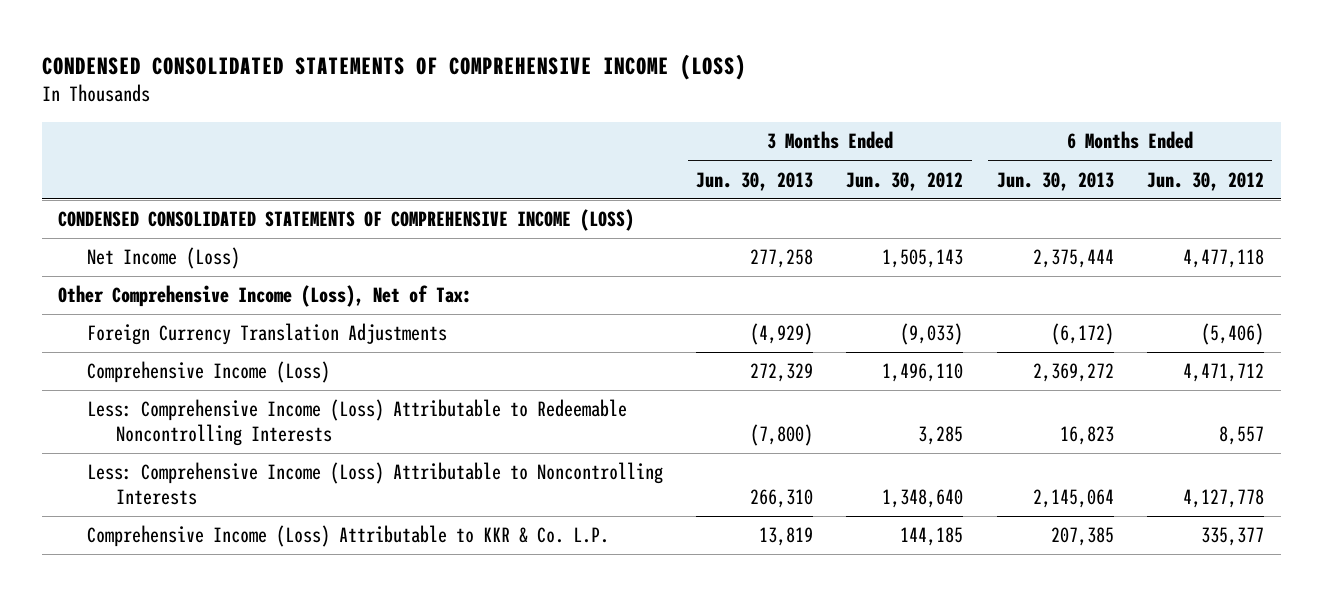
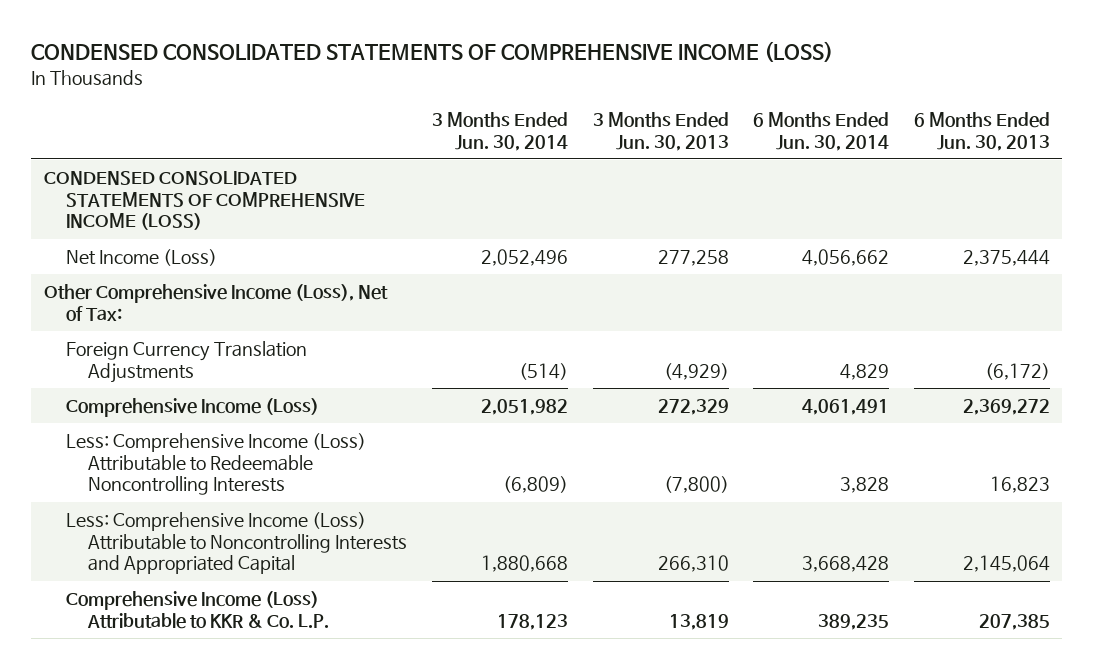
[846,171,964,191] Jun. 30, 2012 -> none
[1146,171,1264,191] Jun. 30, 2012 -> none
none -> [431,111,568,151] 3 Months Ended Jun. 30, 2014
none -> [753,111,890,151] 6 Months Ended Jun. 30, 2014
[86,462,663,505] Less: Comprehensive Income (Loss) Attributable to Noncontrolling Interests -> [65,512,408,575] Less: Comprehensive Income (Loss) Attributable to Noncontrolling Interests and Appropriated Capital

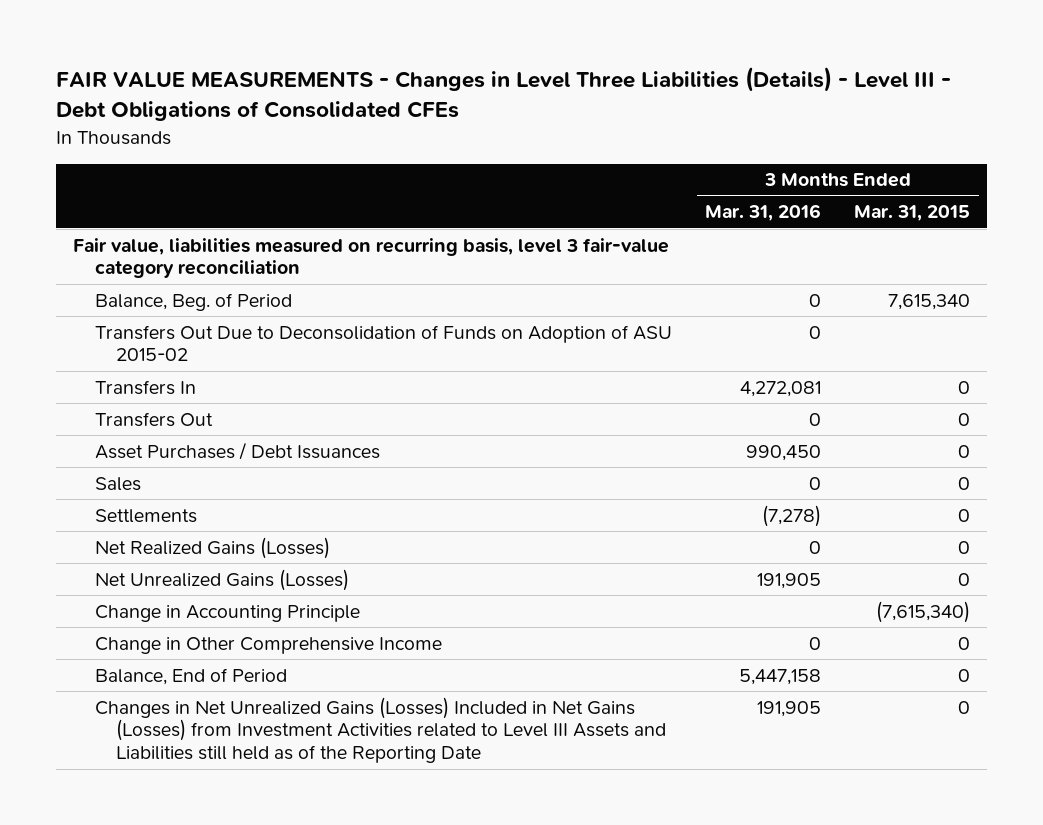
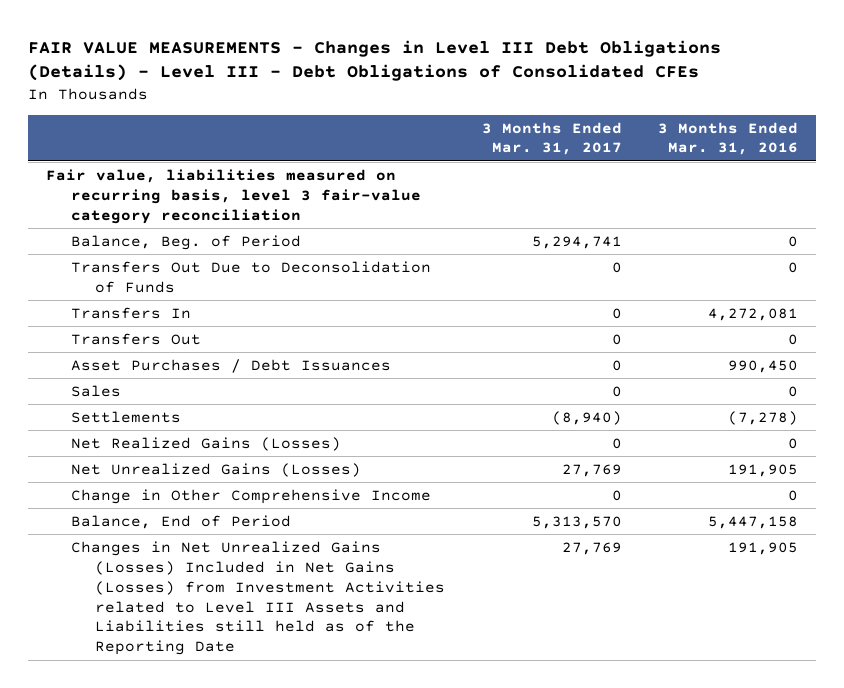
[56,66,952,122] FAIR VALUE MEASUREMENTS - Changes in Level Three Liabilities (Details) - Level III - Debt Obligations of Consolidated CFEs -> [27,39,721,82] FAIR VALUE MEASUREMENTS - Changes in Level III Debt Obligations (Details) - Level III - Debt Obligations of Consolidated CFEs
[854,205,971,222] Mar. 31, 2015 -> none
none -> [481,121,622,156] 3 Months Ended Mar. 31, 2017
[94,324,672,362] Transfers Out Due to Deconsolidation of Funds on Adoption of ASU 2015-02 -> [70,260,431,293] Transfers Out Due to Deconsolidation of Funds
[94,604,360,622] Change in Accounting Principle -> none

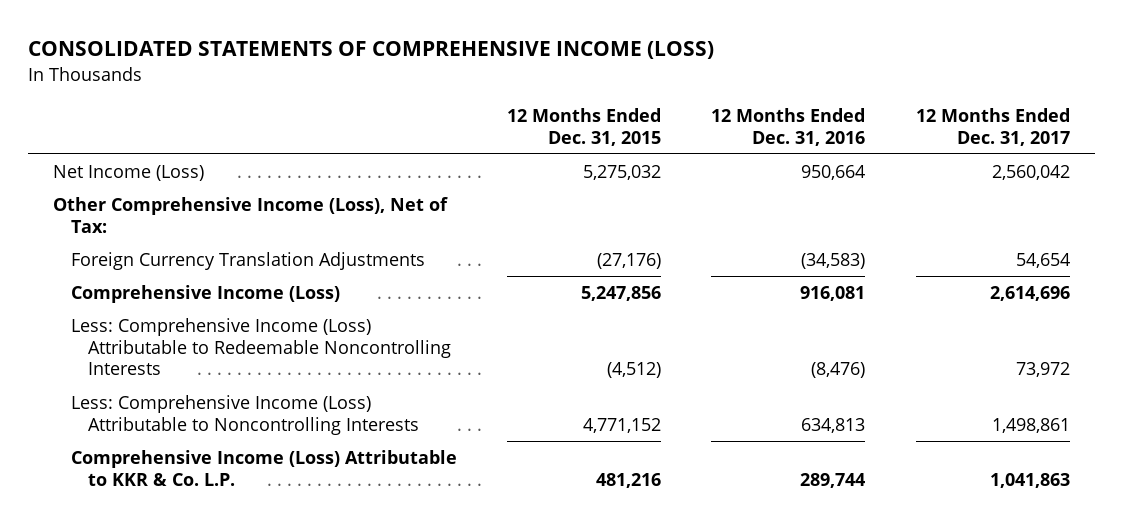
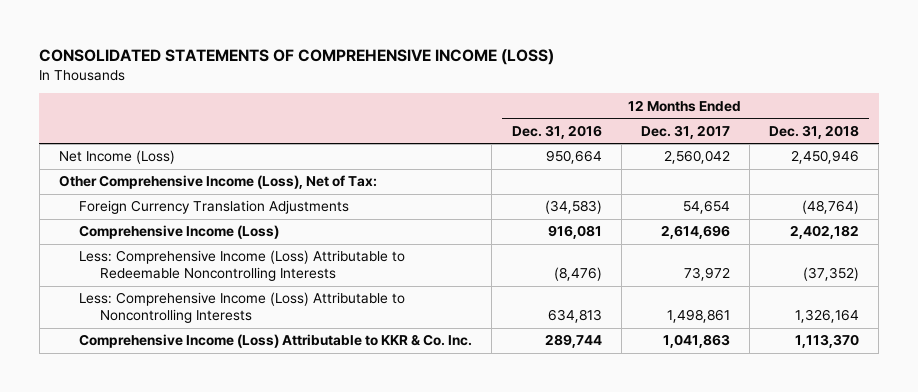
[507,107,662,146] 12 Months Ended Dec. 31, 2015 -> none
none -> [769,124,860,139] Dec. 31, 2018
[70,450,457,486] Comprehensive Income (Loss) Attributable to KKR & Co. L.P. -> [79,334,473,349] Comprehensive Income (Loss) Attributable to KKR & Co. Inc.

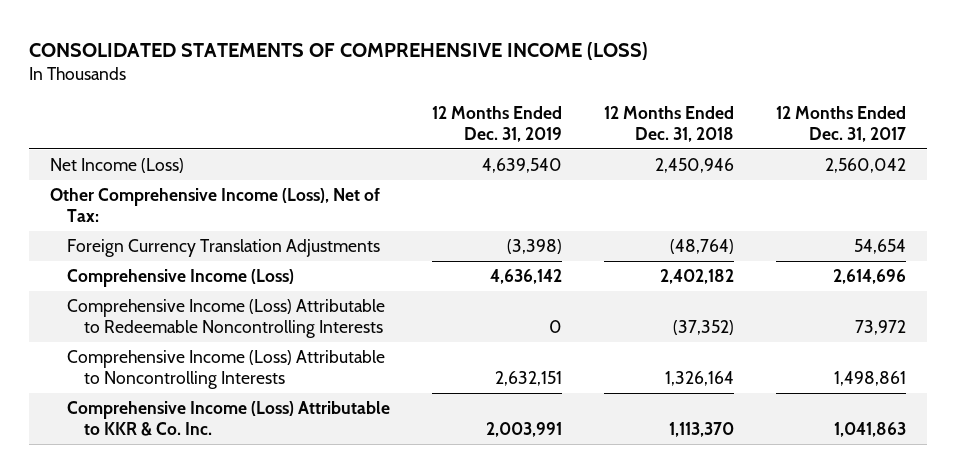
[511,124,602,139] Dec. 31, 2016 -> none
none -> [431,106,562,142] 12 Months Ended Dec. 31, 2019
[79,250,406,282] Less: Comprehensive Income (Loss) Attributable to Redeemable Noncontrolling Interests -> [66,299,385,338] Comprehensive Income (Loss) Attributable to Redeemable Noncontrolling Interests
[79,292,406,324] Less: Comprehensive Income (Loss) Attributable to Noncontrolling Interests -> [66,350,385,389] Comprehensive Income (Loss) Attributable to Noncontrolling Interests

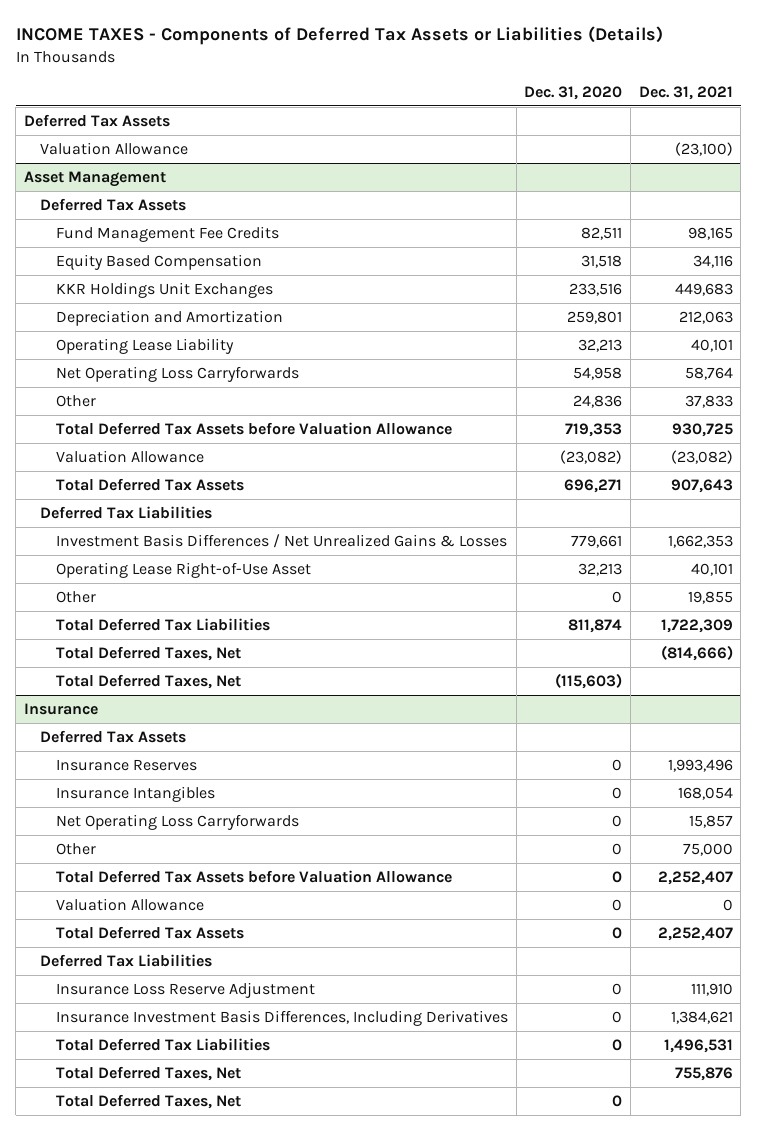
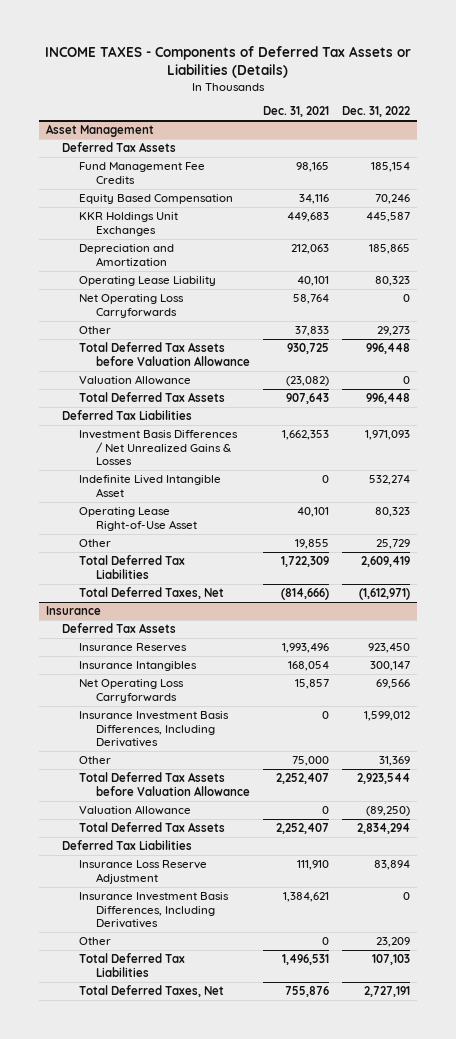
[524,85,623,100] Dec. 31, 2020 -> none
none -> [342,106,411,118] Dec. 31, 2022
[23,114,170,128] Deferred Tax Assets -> none
[39,142,188,156] Valuation Allowance -> none
none -> [79,475,222,497] Indefinite Lived Intangible Asset
[55,674,241,690] Total Deferred Taxes, Net -> none
none -> [79,711,230,748] Insurance Investment Basis Differences, Including Derivatives
none -> [79,937,112,946] Other
[55,1094,241,1110] Total Deferred Taxes, Net -> none

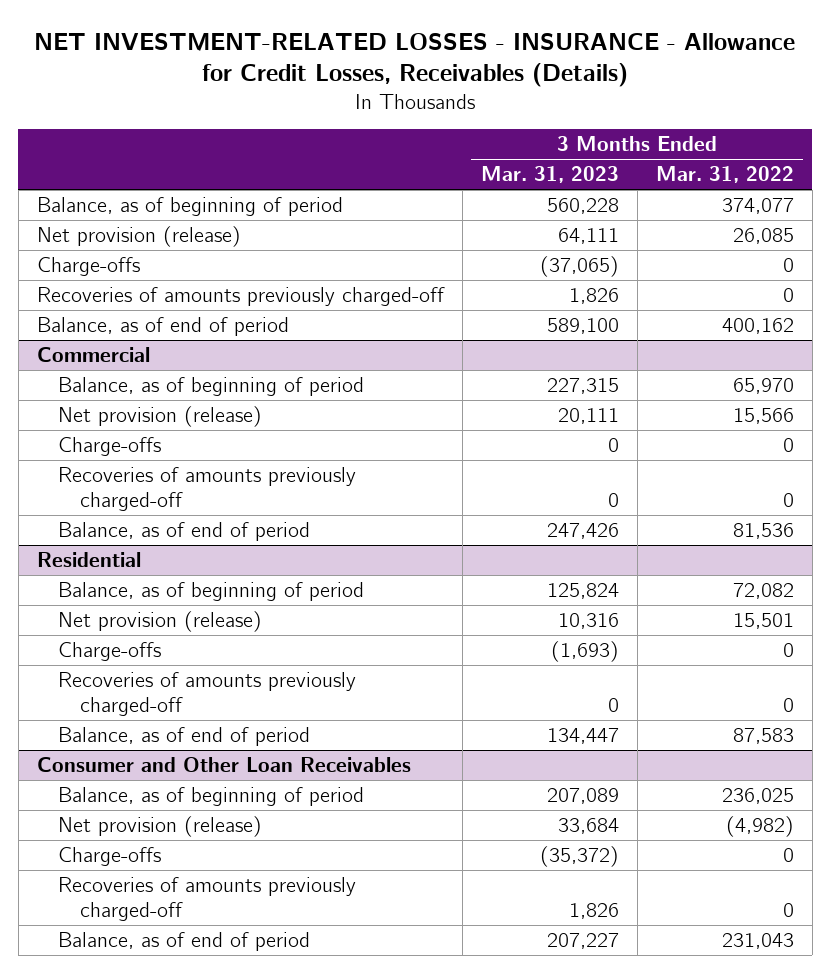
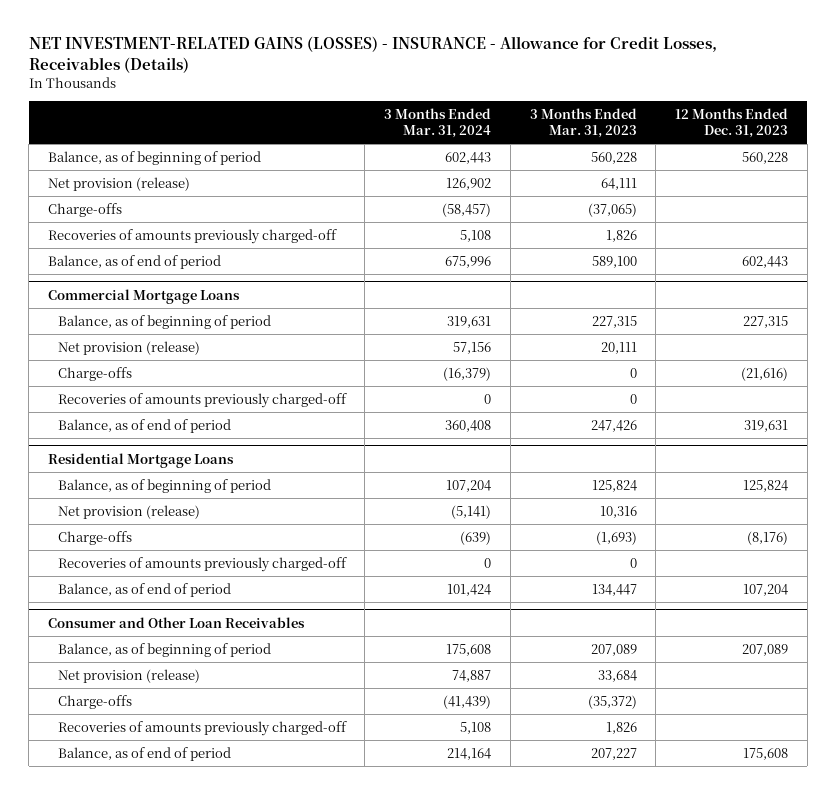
[34,32,796,88] NET INVESTMENT-RELATED LOSSES - INSURANCE - Allowance for Credit Losses, Receivables (Details) -> [28,36,717,74] NET INVESTMENT-RELATED GAINS (LOSSES) - INSURANCE - Allowance for Credit Losses, Receivables (Details)
[655,166,794,184] Mar. 31, 2022 -> none
none -> [384,108,492,138] 3 Months Ended Mar. 31, 2024
none -> [675,108,789,138] 12 Months Ended Dec. 31, 2023
[36,347,150,363] Commercial -> [48,288,241,304] Commercial Mortgage Loans
[36,552,141,568] Residential -> [48,452,235,468] Residential Mortgage Loans

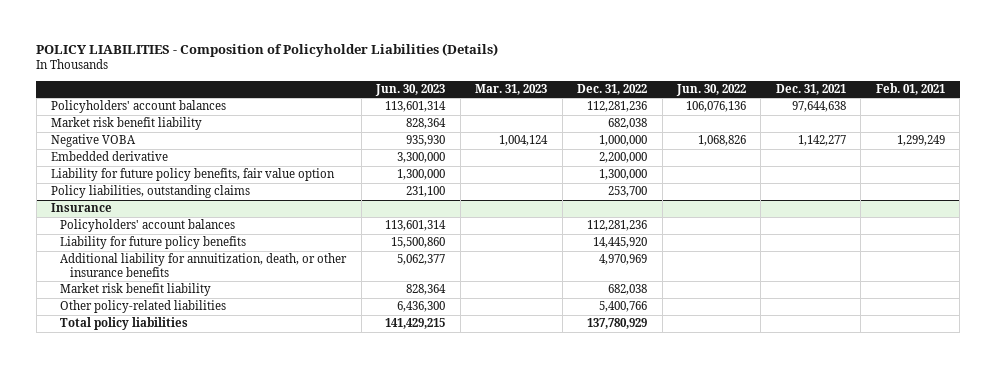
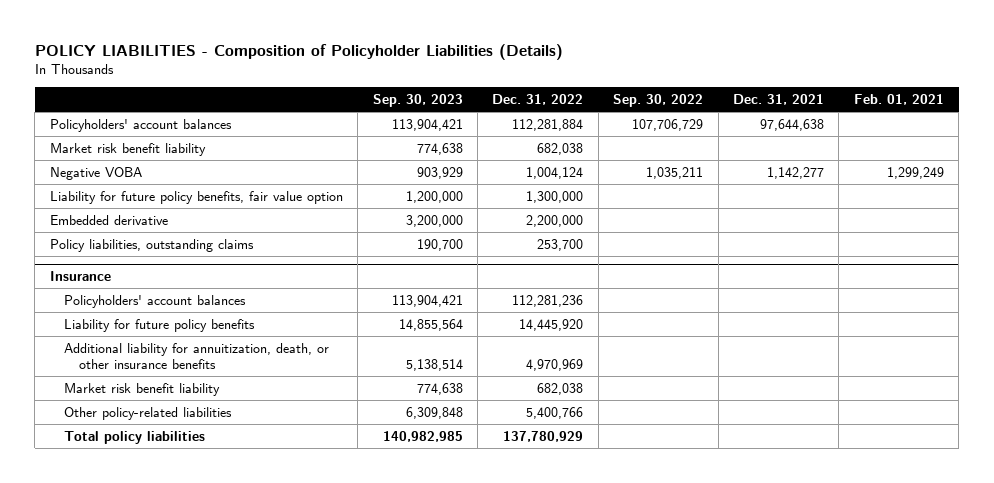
[375,84,446,97] Jun. 30, 2023 -> none
[475,84,548,96] Mar. 31, 2023 -> none
[676,84,747,97] Jun. 30, 2022 -> none
none -> [372,93,463,107] Sep. 30, 2023
none -> [613,93,704,107] Sep. 30, 2022
[587,101,648,113] 112,281,236 -> [512,118,584,131] 112,281,884
[599,135,648,147] 1,000,000 -> [526,166,584,179] 1,004,124
[51,151,169,162] Embedded derivative -> [49,214,168,225] Embedded derivative

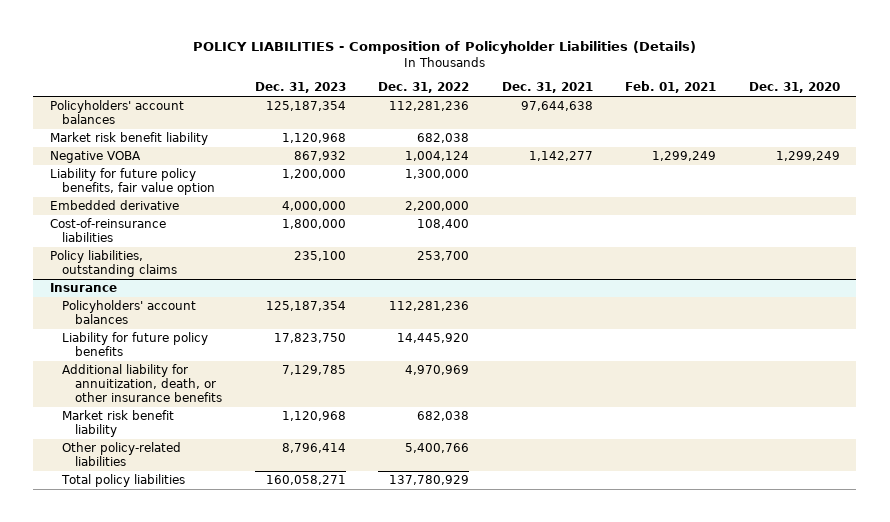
[372,93,463,107] Sep. 30, 2023 -> none
[613,93,704,107] Sep. 30, 2022 -> none
none -> [254,82,346,94] Dec. 31, 2023
none -> [748,82,840,94] Dec. 31, 2020
[512,118,584,131] 112,281,884 -> [389,101,470,112] 112,281,236
none -> [49,218,166,242] Cost-of-reinsurance liabilities

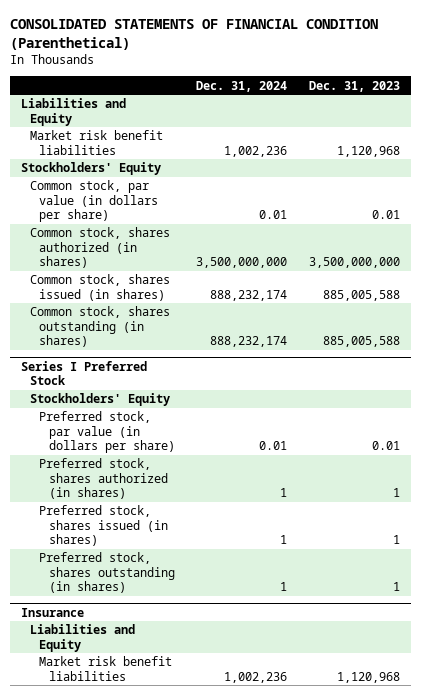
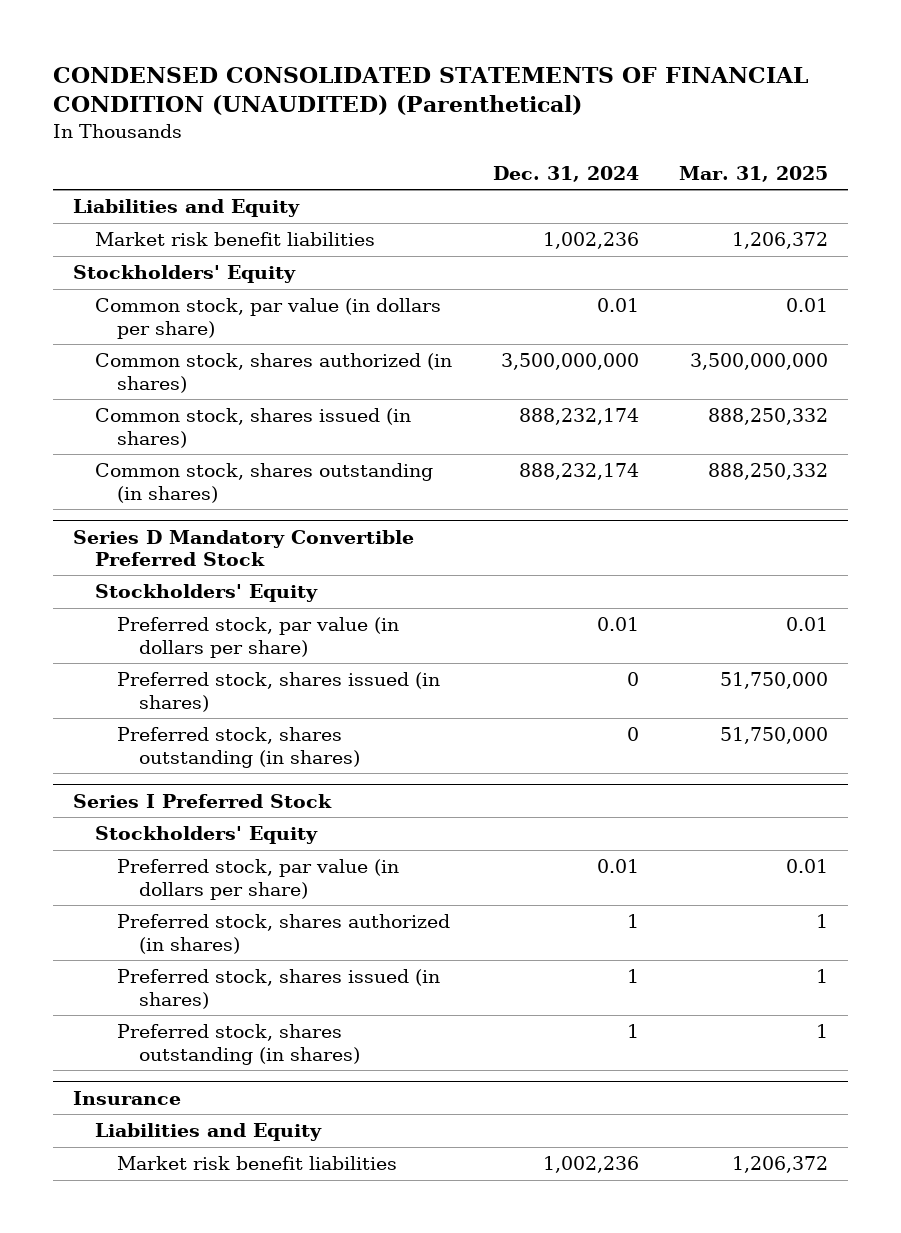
[10,18,379,50] CONSOLIDATED STATEMENTS OF FINANCIAL CONDITION (Parenthetical) -> [53,66,809,115] CONDENSED CONSOLIDATED STATEMENTS OF FINANCIAL CONDITION (UNAUDITED) (Parenthetical)
[308,80,400,92] Dec. 31, 2023 -> none
none -> [678,165,828,182] Mar. 31, 2025
none -> [73,529,415,566] Series D Mandatory Convertible Preferred Stock
none -> [95,584,319,603] Stockholders' Equity
none -> [117,617,400,658] Preferred stock, par value (in dollars per share)
none -> [117,672,441,712] Preferred stock, shares issued (in shares)
none -> [117,727,361,768] Preferred stock, shares outstanding (in shares)

